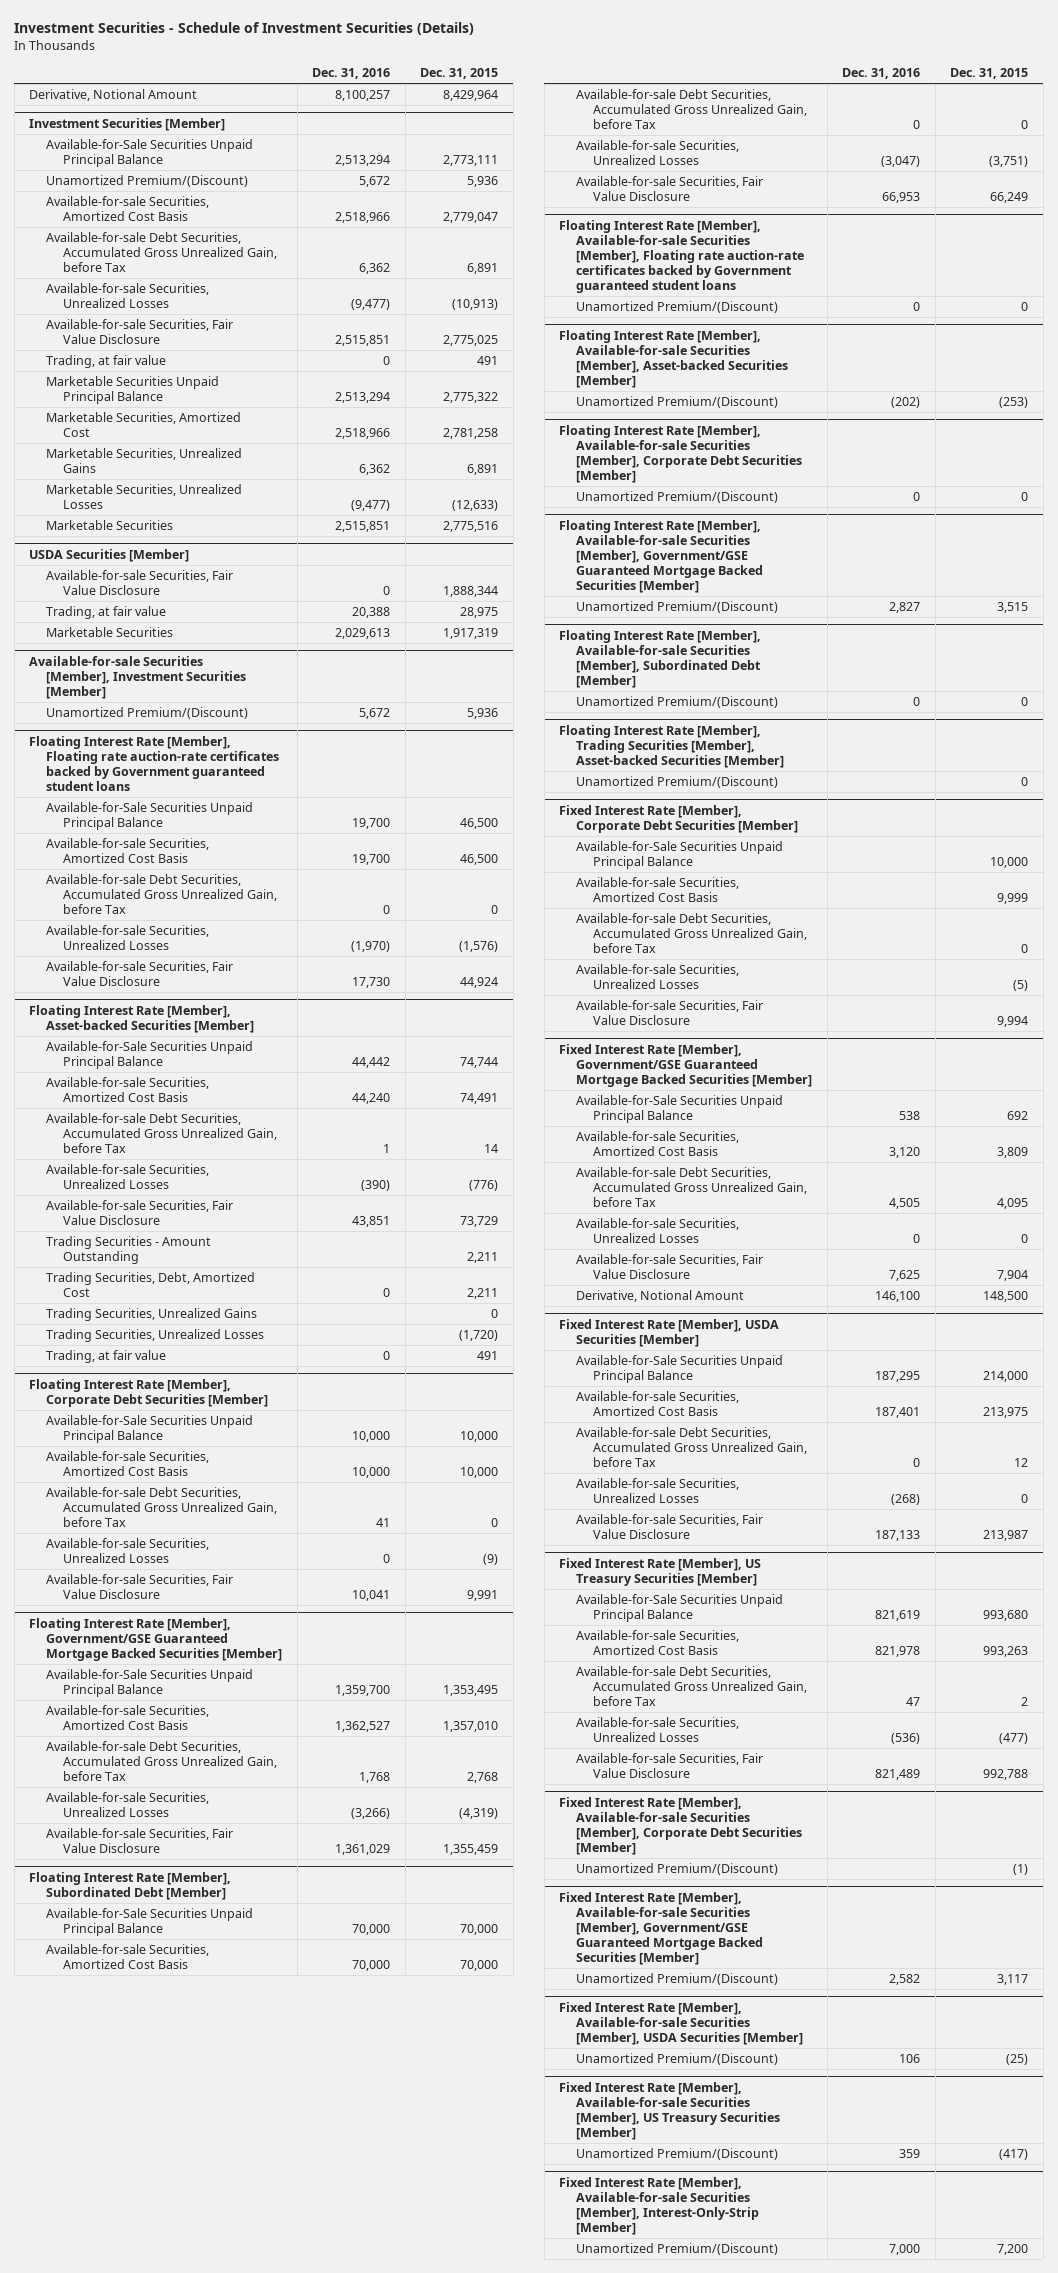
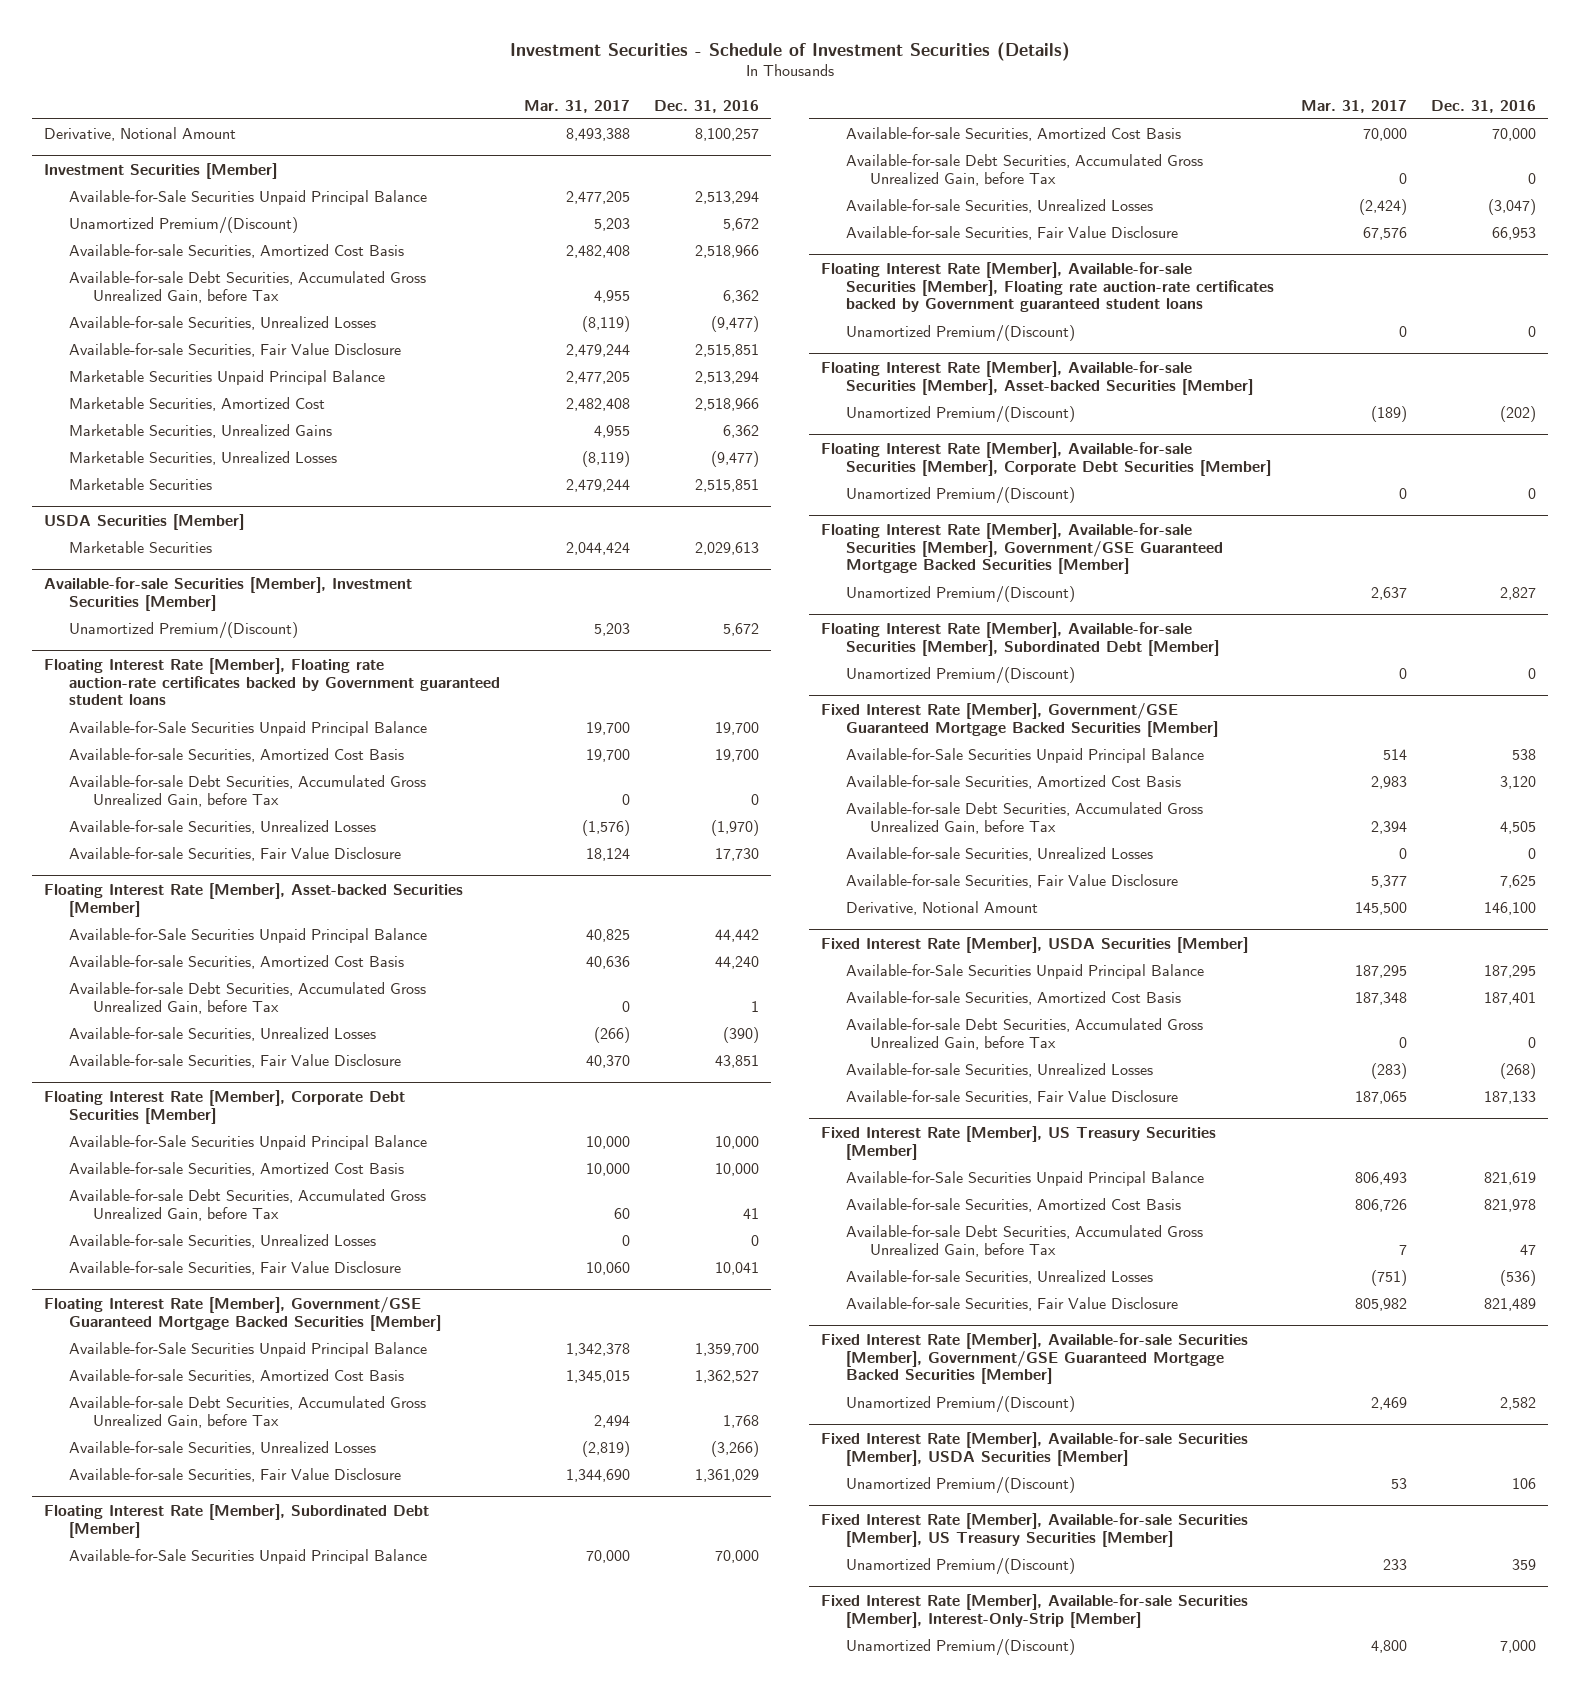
[420,68,499,80] Dec. 31, 2015 -> none
none -> [523,99,630,113] Mar. 31, 2017
[45,354,166,368] Trading, at fair value -> none
[45,569,233,596] Available-for-sale Securities, Fair Value Disclosure -> none
[45,605,166,619] Trading, at fair value -> none
[45,1235,211,1265] Trading Securities - Amount Outstanding -> none
[45,1271,255,1298] Trading Securities, Debt, Amortized Cost -> none
[45,1307,257,1321] Trading Securities, Unrealized Gains -> none
[45,1328,264,1342] Trading Securities, Unrealized Losses -> none
[45,1349,166,1363] Trading, at fair value -> none
[559,724,784,768] Floating Interest Rate [Member], Trading Securities [Member], Asset-backed Securities [Member] -> none
[575,775,778,788] Unamortized Premium/(Discount) -> none
[559,804,798,833] Fixed Interest Rate [Member], Corporate Debt Securities [Member] -> none
[575,840,783,870] Available-for-Sale Securities Unpaid Principal Balance -> none
[575,876,739,903] Available-for-sale Securities, Amortized Cost Basis -> none
[575,912,807,954] Available-for-sale Debt Securities, Accumulated Gross Unrealized Gain, before Tax -> none
[575,963,739,990] Available-for-sale Securities, Unrealized Losses -> none
[575,999,763,1026] Available-for-sale Securities, Fair Value Disclosure -> none
[559,1796,802,1855] Fixed Interest Rate [Member], Available-for-sale Securities [Member], Corporate Debt Securities [Member] -> none
[575,1862,778,1875] Unamortized Premium/(Discount) -> none

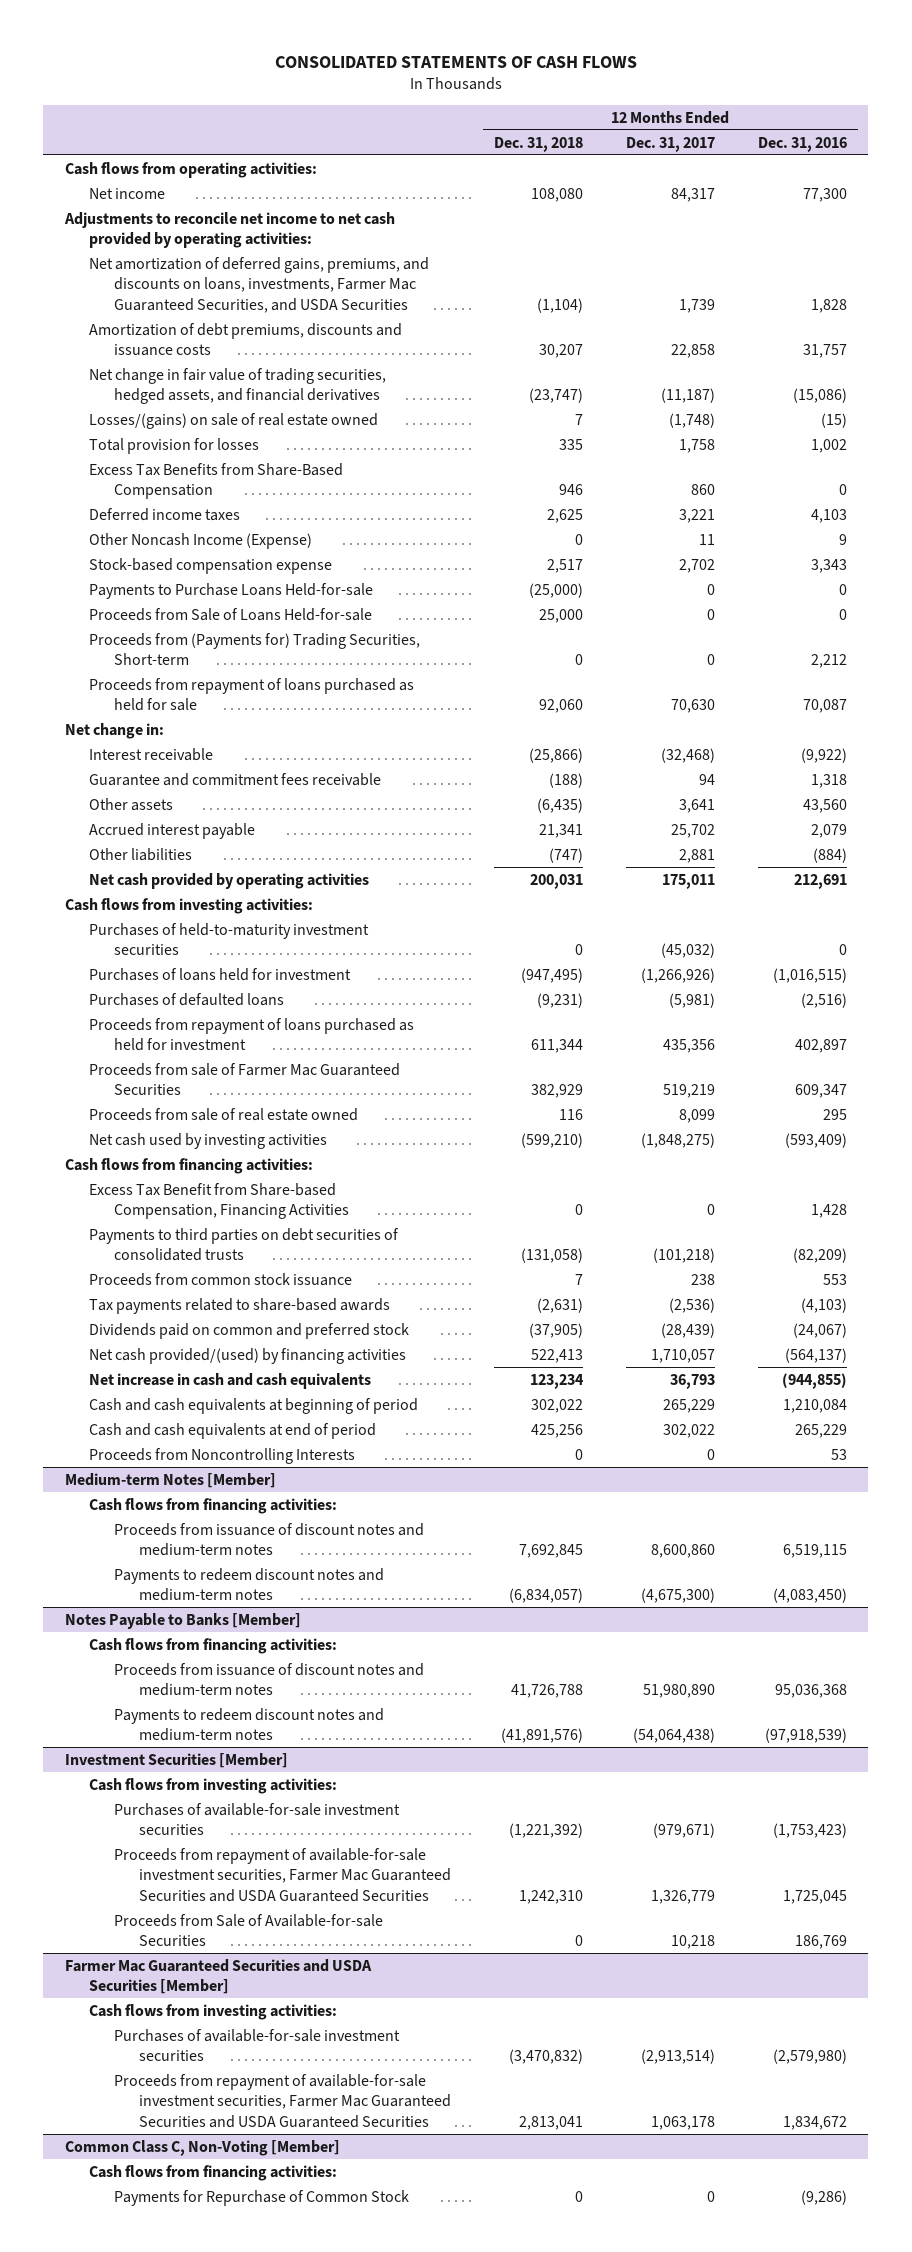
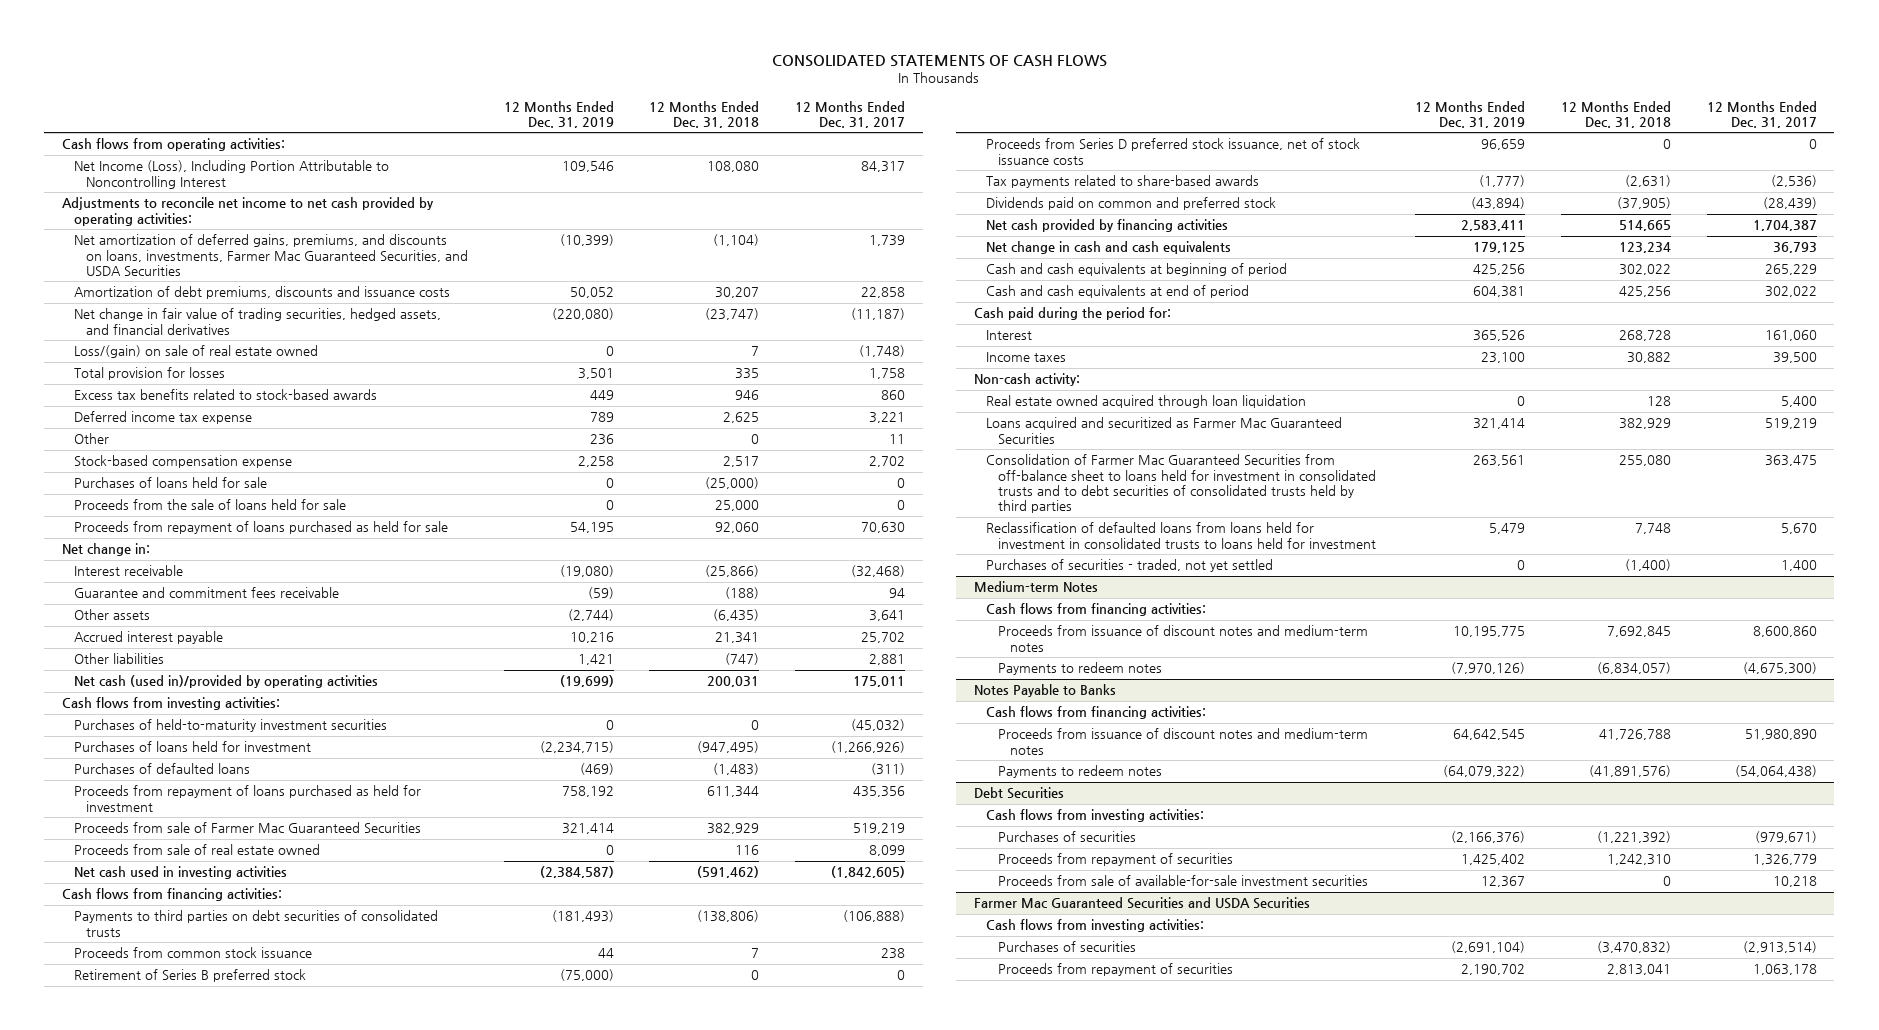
[757,136,847,152] Dec. 31, 2016 -> none
none -> [503,100,614,129] 12 Months Ended Dec. 31, 2019
[89,187,166,199] Net income -> [74,160,390,189] Net Income (Loss), Including Portion Attributable to Noncontrolling Interest
[89,412,379,429] Losses/(gains) on sale of real estate owned -> [74,345,319,359] Loss/(gain) on sale of real estate owned
[89,462,344,500] Excess Tax Benefits from Share-Based Compensation -> [74,389,378,401] Excess tax benefits related to stock-based awards
[89,507,241,521] Deferred income taxes -> [74,411,253,425] Deferred income tax expense
[89,532,313,549] Other Noncash Income (Expense) -> [74,433,110,445] Other
[89,632,421,666] Proceeds from (Payments for) Trading Securities, Short-term -> none
[89,582,374,599] Payments to Purchase Loans Held-for-sale -> [74,477,268,489] Purchases of loans held for sale
[89,607,373,621] Proceeds from Sale of Loans Held-for-sale -> [74,499,347,511] Proceeds from the sale of loans held for sale
[89,872,370,889] Net cash provided by operating activities -> [74,675,379,689] Net cash (used in)/provided by operating activities
[536,992,583,1008] (9,231) -> [713,763,760,776] (1,483)
[668,992,715,1008] (5,981) -> [871,763,906,776] (311)
[89,1132,328,1149] Net cash used by investing activities -> [74,866,288,880] Net cash used in investing activities
[520,1132,583,1148] (599,210) -> [697,866,760,879] (591,462)
[640,1132,715,1148] (1,848,275) -> [831,866,906,879] (1,842,605)
[89,1182,350,1220] Excess Tax Benefit from Share-based Compensation, Financing Activities -> none
[520,1248,583,1264] (131,058) -> [697,910,760,923] (138,806)
[652,1248,715,1264] (101,218) -> [843,910,906,923] (106,888)
none -> [74,969,307,983] Retirement of Series B preferred stock
none -> [985,138,1360,165] Proceeds from Series D preferred stock issuance, net of stock issuance costs
[89,1347,407,1364] Net cash provided/(used) by financing activities -> [985,219,1228,233] Net cash provided by financing activities
[530,1348,583,1363] 522,413 -> [1618,220,1671,232] 514,665
[650,1348,715,1363] 1,710,057 -> [1752,220,1817,232] 1,704,387
[89,1372,372,1389] Net increase in cash and cash equivalents -> [985,241,1231,255] Net change in cash and cash equivalents
[89,1447,356,1464] Proceeds from Noncontrolling Interests -> none
none -> [973,307,1171,321] Cash paid during the period for:
none -> [985,330,1032,341] Interest
none -> [985,352,1066,363] Income taxes
none -> [973,373,1080,387] Non-cash activity:
none -> [985,395,1306,409] Real estate owned acquired through loan liquidation
none -> [985,417,1342,444] Loans acquired and securitized as Farmer Mac Guaranteed Securities
none -> [985,454,1376,514] Consolidation of Farmer Mac Guaranteed Securities from off-balance sheet to loans held for investment in consolidated trusts and to debt securities of consolidated trusts held by third parties
none -> [985,522,1376,549] Reclassification of defaulted loans from loans held for investment in consolidated trusts to loans held for investment
none -> [985,559,1273,573] Purchases of securities - traded, not yet settled
[64,1472,276,1488] Medium-term Notes [Member] -> [973,581,1098,593] Medium-term Notes
[114,1567,385,1602] Payments to redeem discount notes and medium-term notes -> [997,662,1162,676] Payments to redeem notes
[64,1612,301,1629] Notes Payable to Banks [Member] -> [973,684,1116,698] Notes Payable to Banks
[114,1707,385,1742] Payments to redeem discount notes and medium-term notes -> [997,765,1162,779] Payments to redeem notes
[64,1752,288,1768] Investment Securities [Member] -> [973,787,1064,800] Debt Securities
[114,1802,401,1836] Purchases of available-for-sale investment securities -> [997,831,1136,843] Purchases of securities
[114,1847,451,1902] Proceeds from repayment of available-for-sale investment securities, Farmer Mac Guaranteed Securities and USDA Guaranteed Securities -> [997,853,1233,867] Proceeds from repayment of securities
[114,1913,384,1947] Proceeds from Sale of Available-for-sale Securities -> [997,875,1368,887] Proceeds from sale of available-for-sale investment securities
[64,1958,372,1995] Farmer Mac Guaranteed Securities and USDA Securities [Member] -> [973,897,1310,910] Farmer Mac Guaranteed Securities and USDA Securities
[64,2139,340,2156] Common Class C, Non-Voting [Member] -> none
[89,2164,338,2181] Cash flows from financing activities: -> none
[114,2189,410,2206] Payments for Repurchase of Common Stock -> none
[114,2028,401,2062] Purchases of available-for-sale investment securities -> [997,941,1136,953] Purchases of securities
[114,2073,451,2128] Proceeds from repayment of available-for-sale investment securities, Farmer Mac Guaranteed Securities and USDA Guaranteed Securities -> [997,963,1233,977] Proceeds from repayment of securities

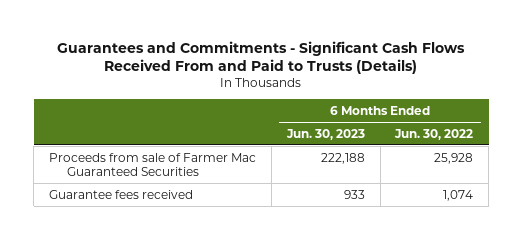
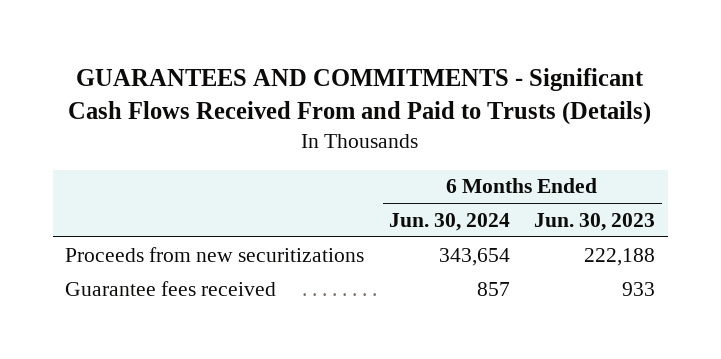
[57,40,466,75] Guarantees and Commitments - Significant Cash Flows Received From and Paid to Trusts (Details) -> [68,68,652,126] GUARANTEES AND COMMITMENTS - Significant Cash Flows Received From and Paid to Trusts (Details)
[394,128,474,140] Jun. 30, 2022 -> none
none -> [388,212,510,231] Jun. 30, 2024
[49,152,257,177] Proceeds from sale of Farmer Mac Guaranteed Securities -> [65,246,365,262] Proceeds from new securitizations

